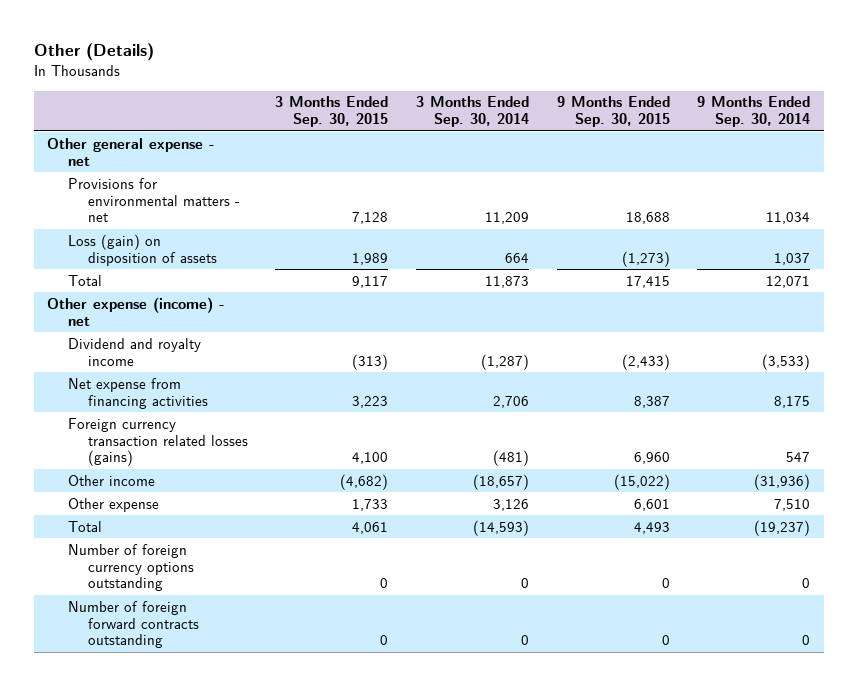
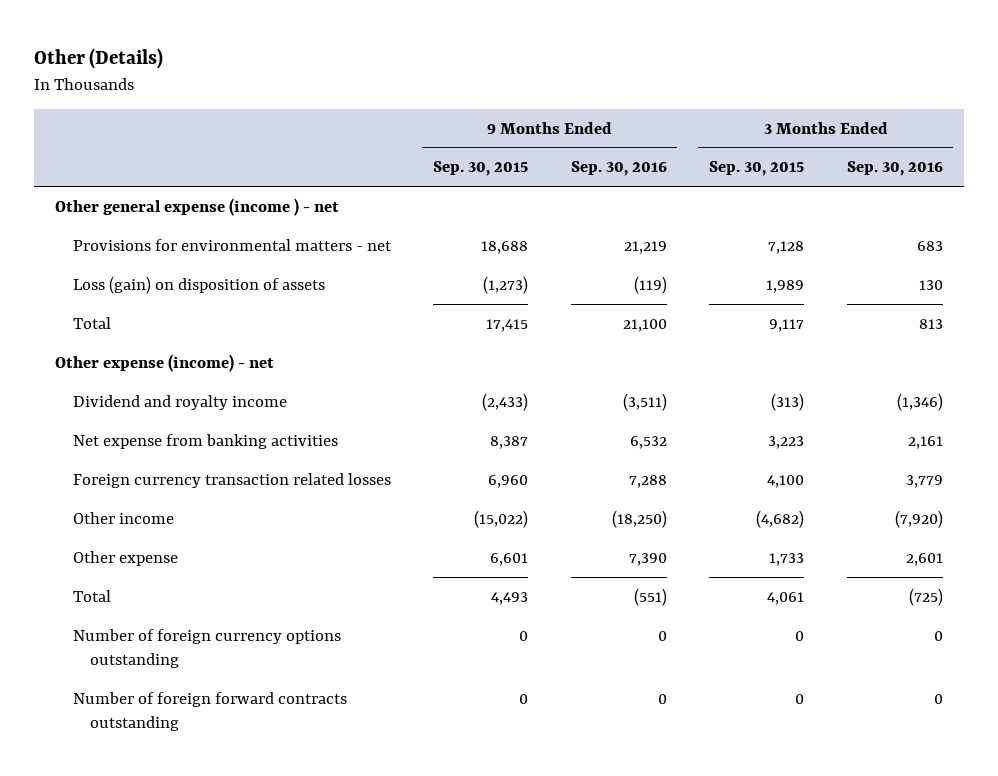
[415,96,529,128] 3 Months Ended Sep. 30, 2014 -> none
[697,96,811,128] 9 Months Ended Sep. 30, 2014 -> none
none -> [570,161,667,177] Sep. 30, 2016
none -> [846,161,943,177] Sep. 30, 2016
[47,137,216,166] Other general expense - net -> [55,197,340,216] Other general expense (income ) - net
[67,377,208,409] Net expense from financing activities -> [72,433,338,449] Net expense from banking activities
[67,417,248,467] Foreign currency transaction related losses (gains) -> [72,472,391,488] Foreign currency transaction related losses

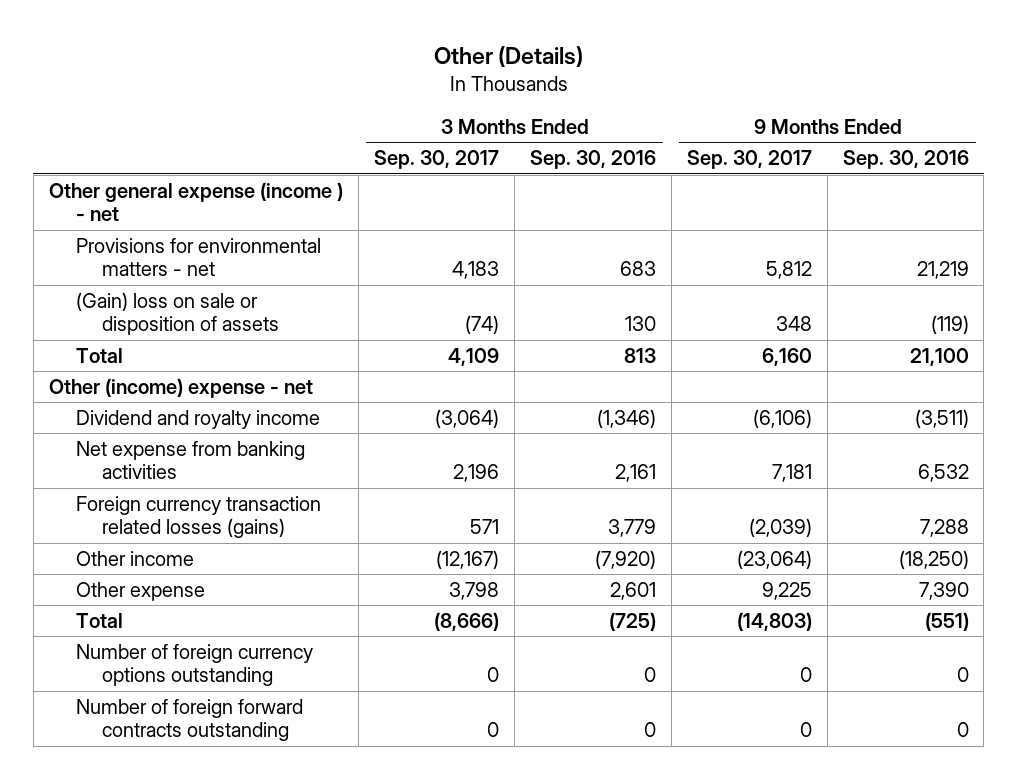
[433,161,529,177] Sep. 30, 2015 -> none
[709,161,805,177] Sep. 30, 2015 -> none
none -> [373,150,499,170] Sep. 30, 2017
none -> [686,150,812,170] Sep. 30, 2017
[72,275,325,294] Loss (gain) on disposition of assets -> [75,291,280,336] (Gain) loss on sale or disposition of assets
[55,353,275,372] Other expense (income) - net -> [48,377,313,398] Other (income) expense - net
[72,472,391,488] Foreign currency transaction related losses -> [75,495,321,539] Foreign currency transaction related losses (gains)

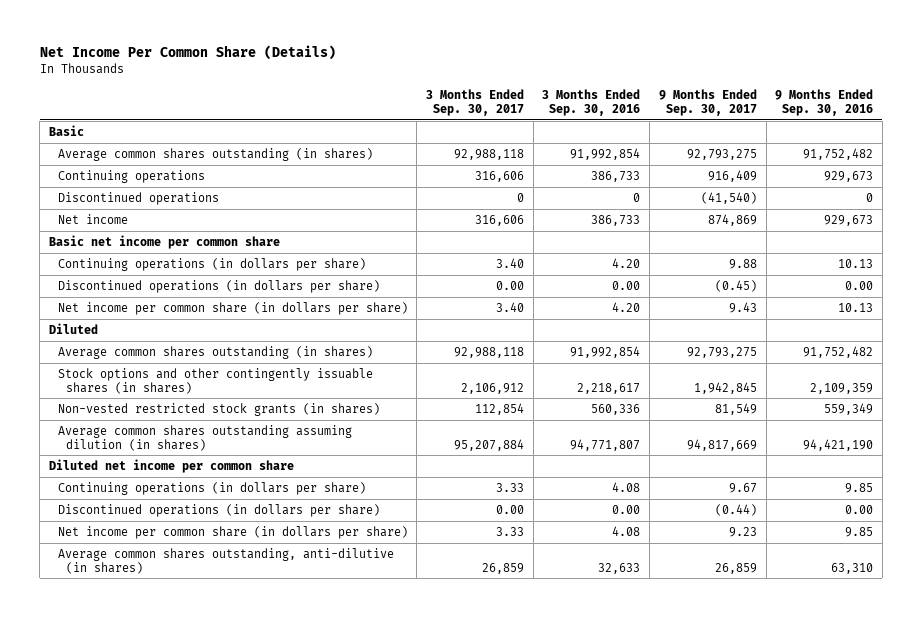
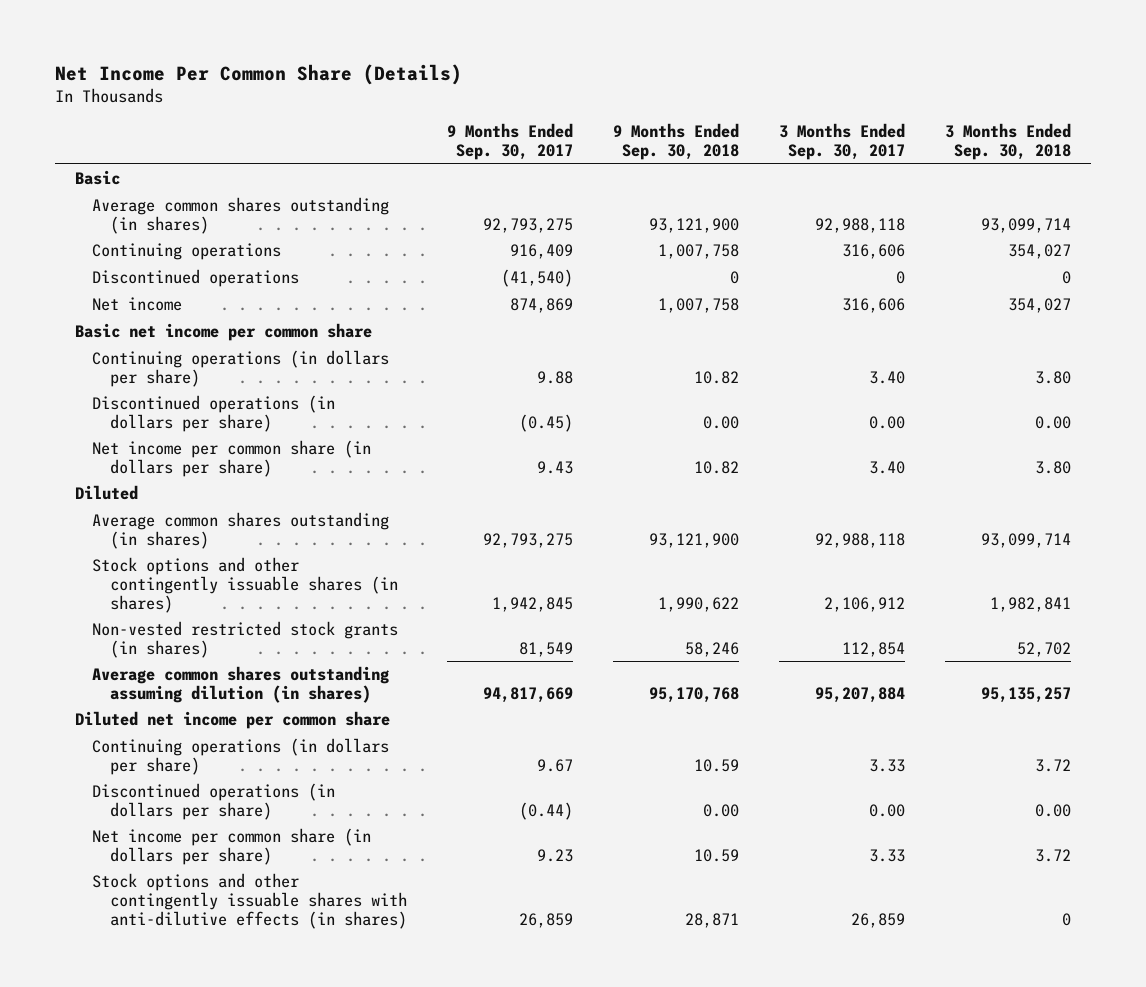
[542,89,641,117] 3 Months Ended Sep. 30, 2016 -> none
[775,89,874,117] 9 Months Ended Sep. 30, 2016 -> none
none -> [613,123,740,161] 9 Months Ended Sep. 30, 2018
none -> [945,123,1072,161] 3 Months Ended Sep. 30, 2018
[57,547,394,574] Average common shares outstanding, anti-dilutive (in shares) -> [92,873,408,929] Stock options and other contingently issuable shares with anti-dilutive effects (in shares)

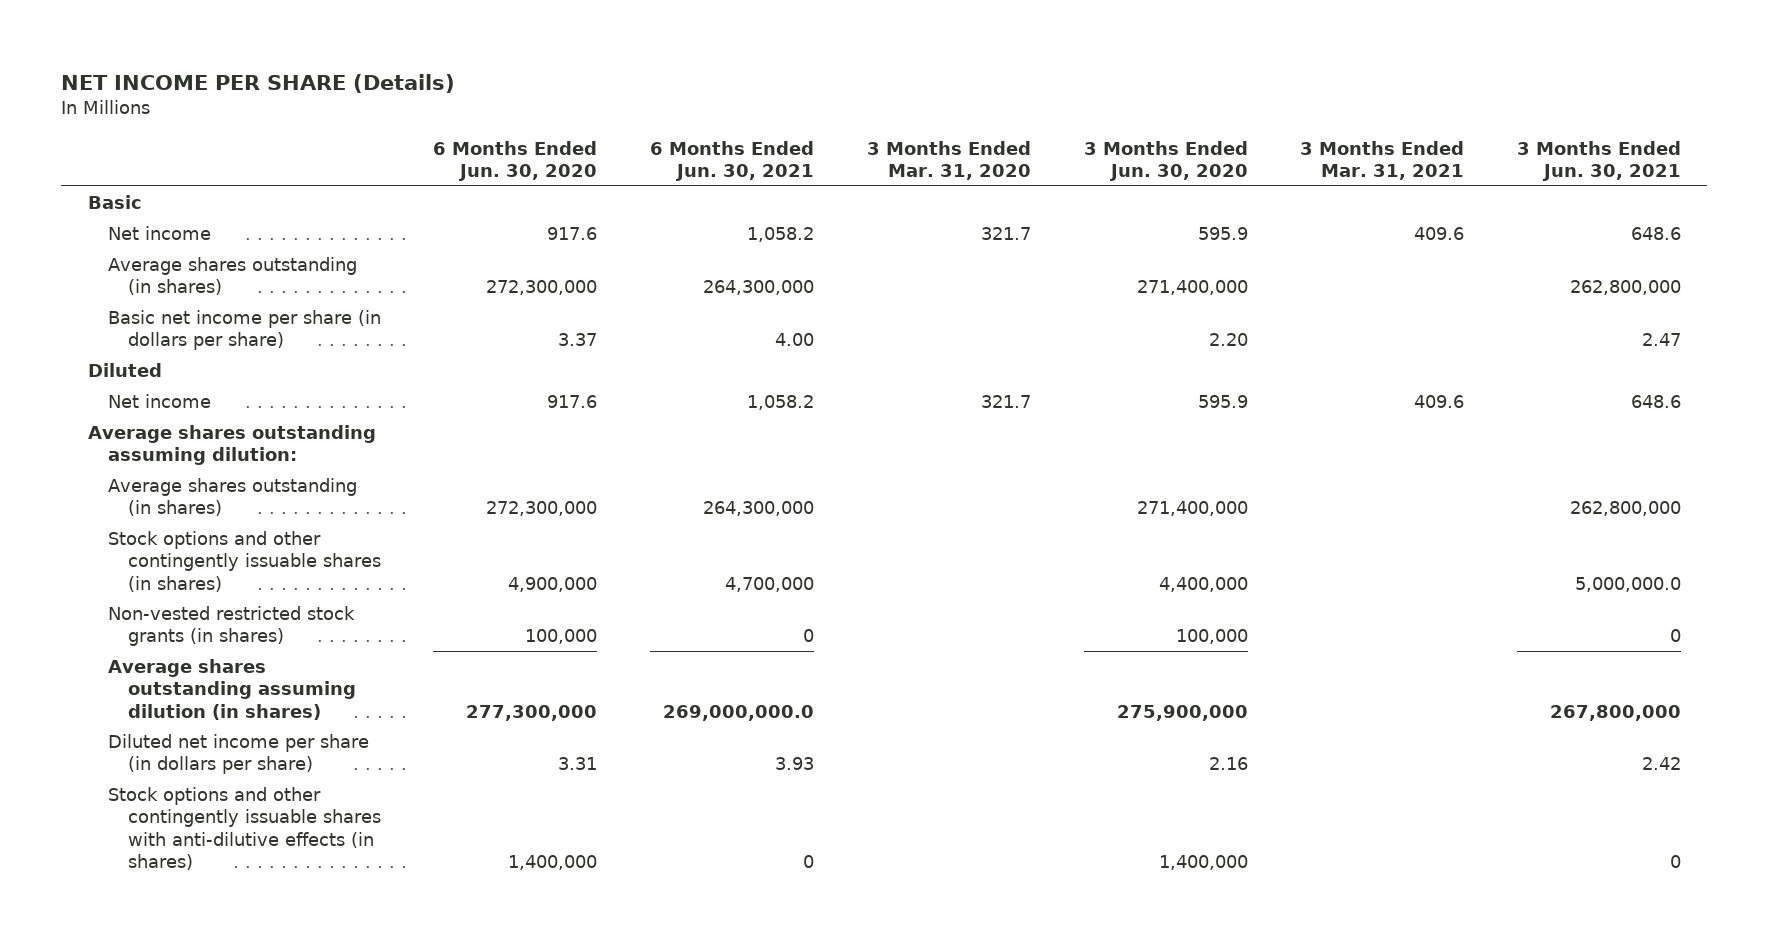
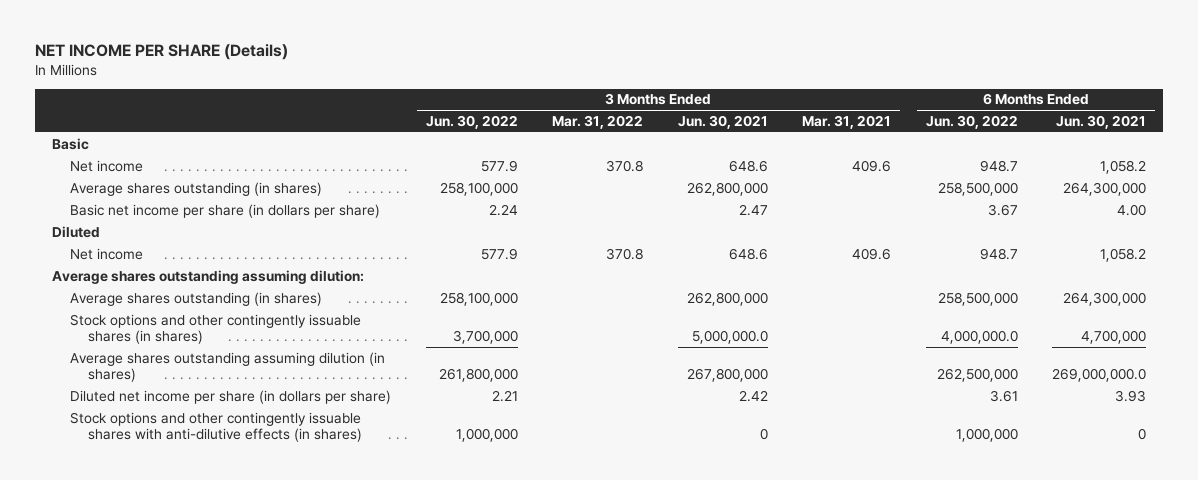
[433,140,598,181] 6 Months Ended Jun. 30, 2020 -> none
[866,140,1031,180] 3 Months Ended Mar. 31, 2020 -> none
[1083,140,1248,181] 3 Months Ended Jun. 30, 2020 -> none
none -> [425,115,518,130] Jun. 30, 2022
none -> [552,115,644,130] Mar. 31, 2022
none -> [925,115,1018,130] Jun. 30, 2022
[107,606,355,647] Non-vested restricted stock grants (in shares) -> none

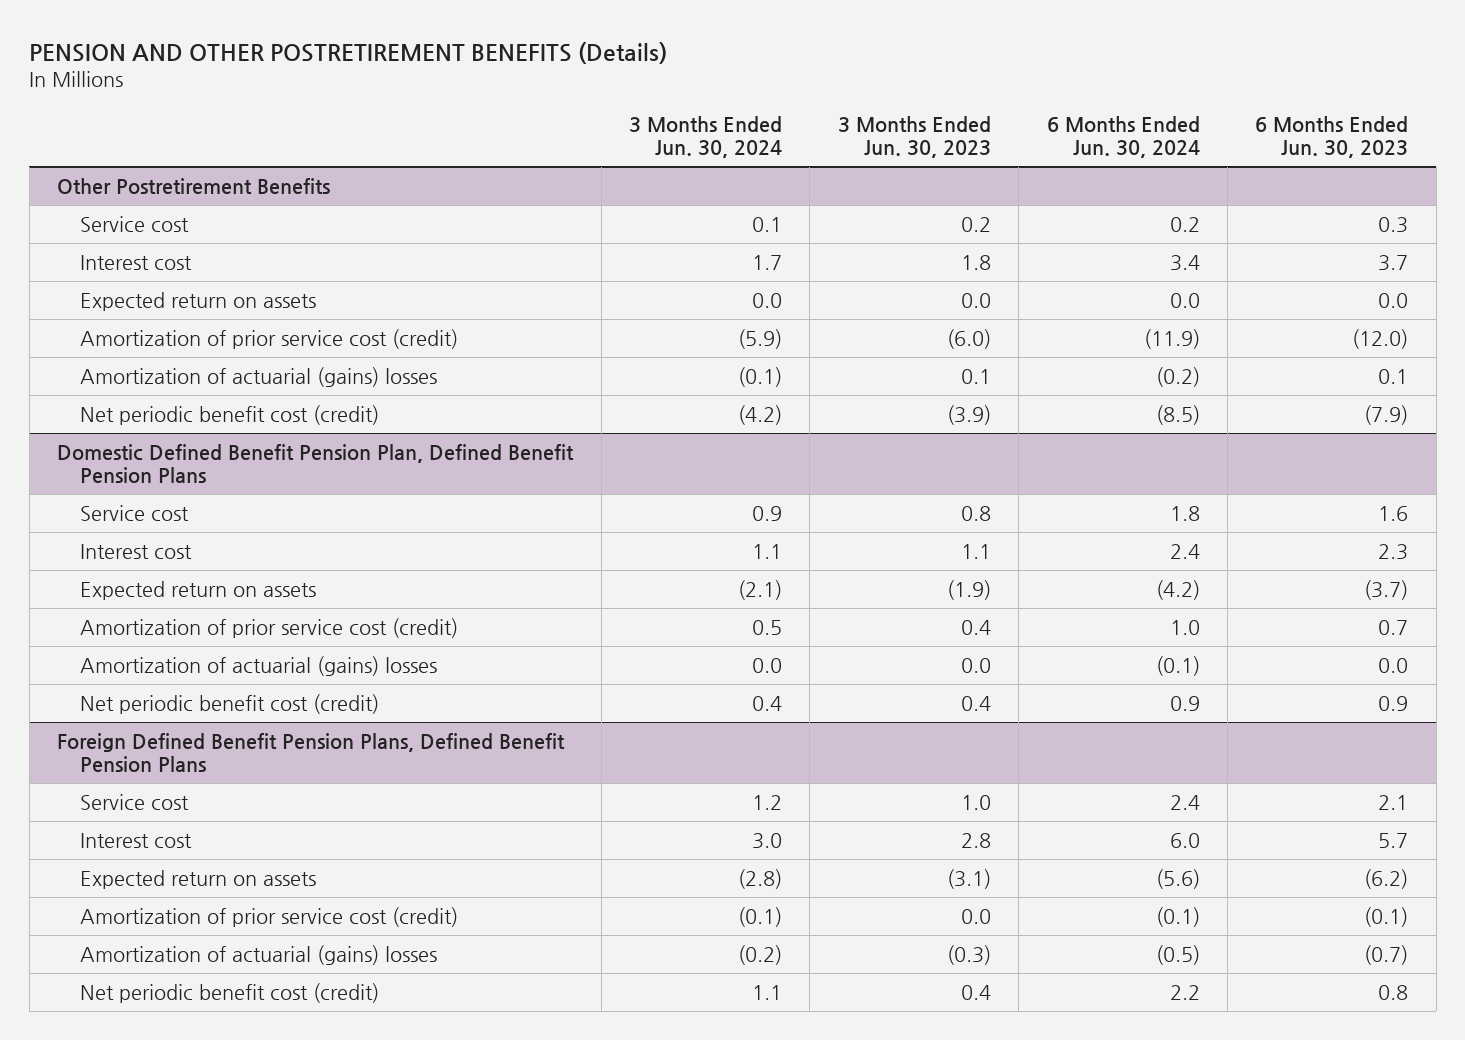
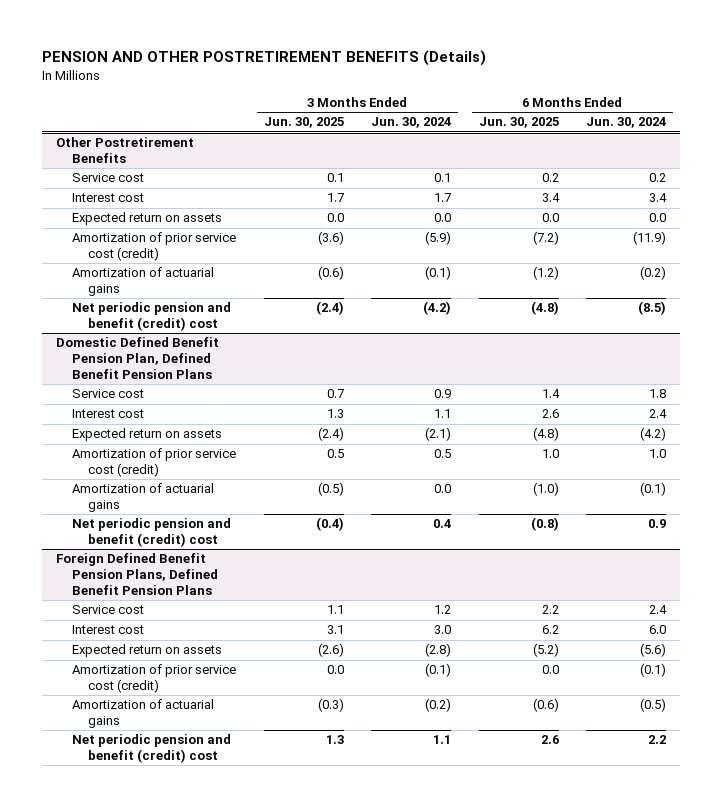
[837,116,991,158] 3 Months Ended Jun. 30, 2023 -> none
[1255,116,1409,158] 6 Months Ended Jun. 30, 2023 -> none
none -> [263,117,344,129] Jun. 30, 2025
none -> [478,117,559,129] Jun. 30, 2025
[80,366,438,387] Amortization of actuarial (gains) losses -> [72,267,215,297] Amortization of actuarial gains
[80,404,380,425] Net periodic benefit cost (credit) -> [72,302,232,332] Net periodic pension and benefit (credit) cost
[80,655,438,676] Amortization of actuarial (gains) losses -> [72,483,215,513] Amortization of actuarial gains
[80,693,380,714] Net periodic benefit cost (credit) -> [72,518,232,548] Net periodic pension and benefit (credit) cost
[80,944,438,965] Amortization of actuarial (gains) losses -> [72,699,215,729] Amortization of actuarial gains
[80,982,380,1003] Net periodic benefit cost (credit) -> [72,734,232,764] Net periodic pension and benefit (credit) cost

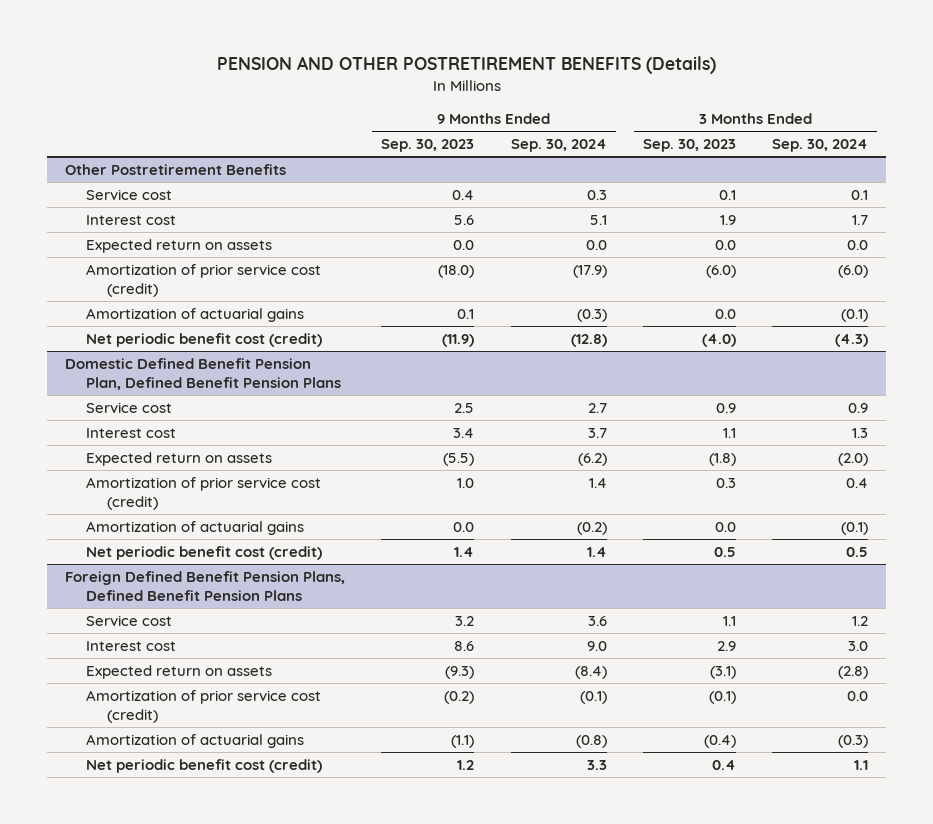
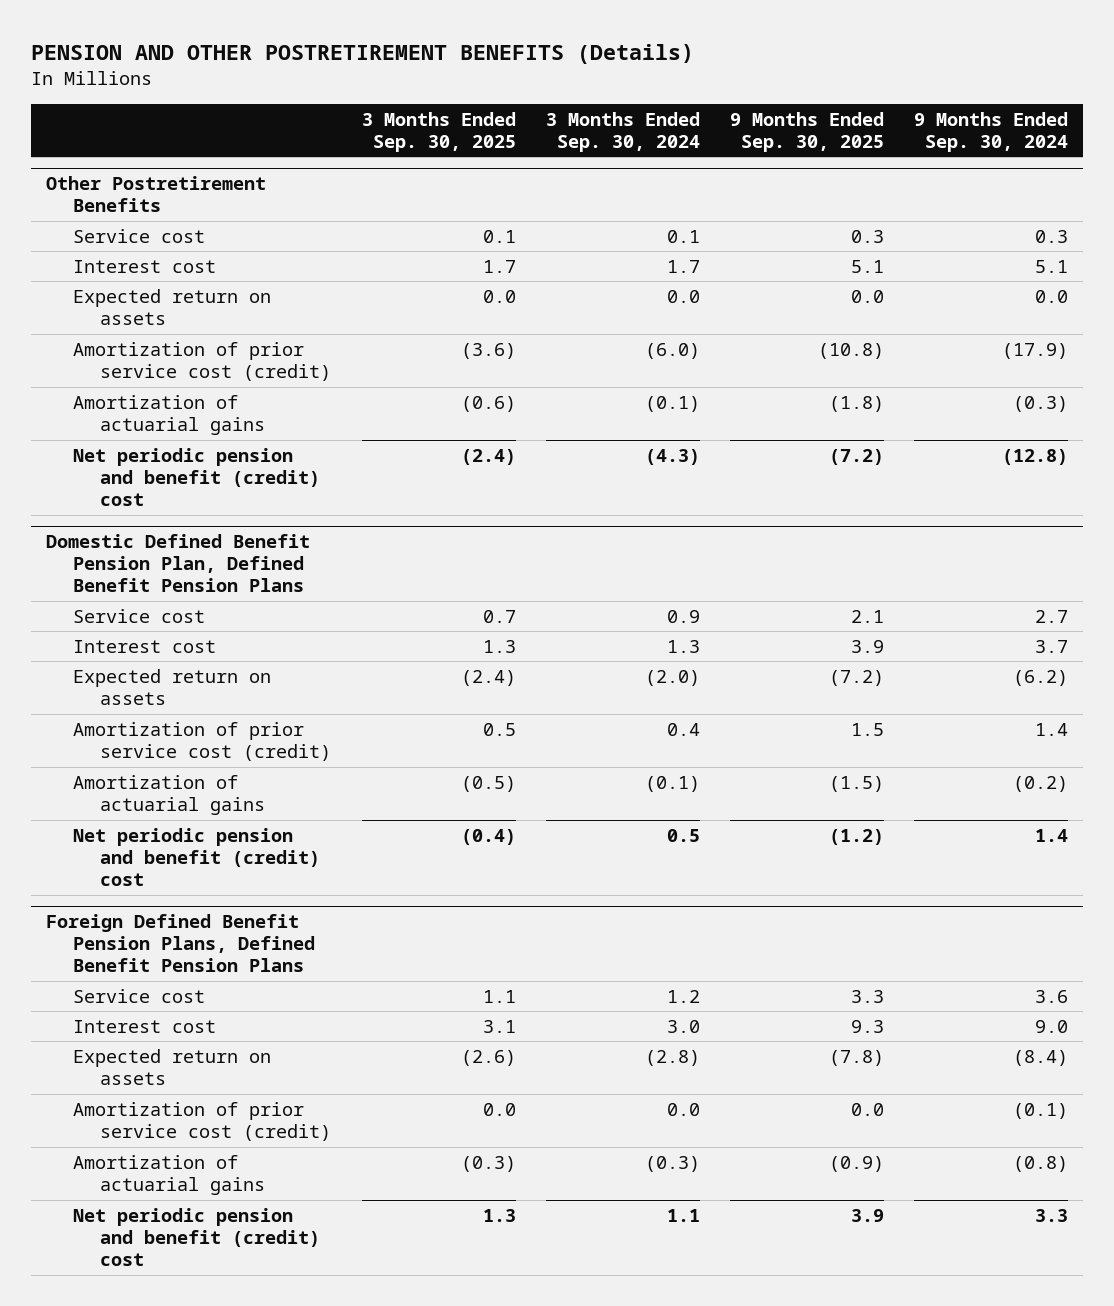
[381,139,475,153] Sep. 30, 2023 -> none
[642,139,736,153] Sep. 30, 2023 -> none
none -> [361,111,516,152] 3 Months Ended Sep. 30, 2025
none -> [729,111,884,152] 9 Months Ended Sep. 30, 2025
[85,332,322,347] Net periodic benefit cost (credit) -> [73,447,321,507] Net periodic pension and benefit (credit) cost
[85,545,322,560] Net periodic benefit cost (credit) -> [73,827,321,887] Net periodic pension and benefit (credit) cost
[85,758,322,773] Net periodic benefit cost (credit) -> [73,1207,321,1267] Net periodic pension and benefit (credit) cost

